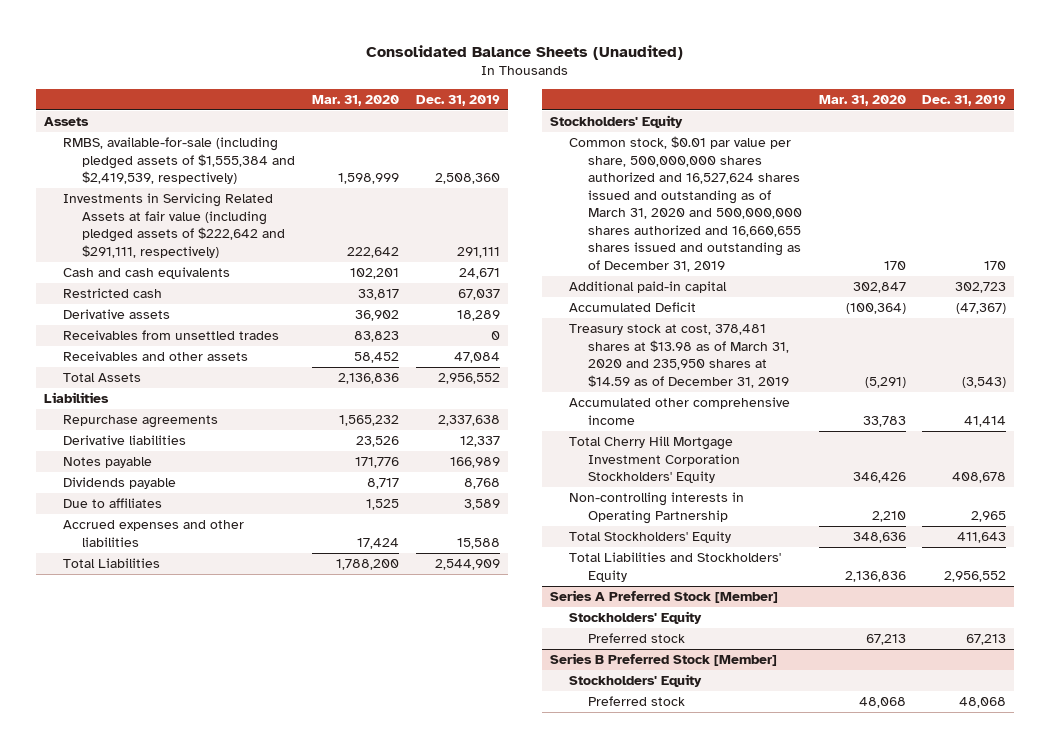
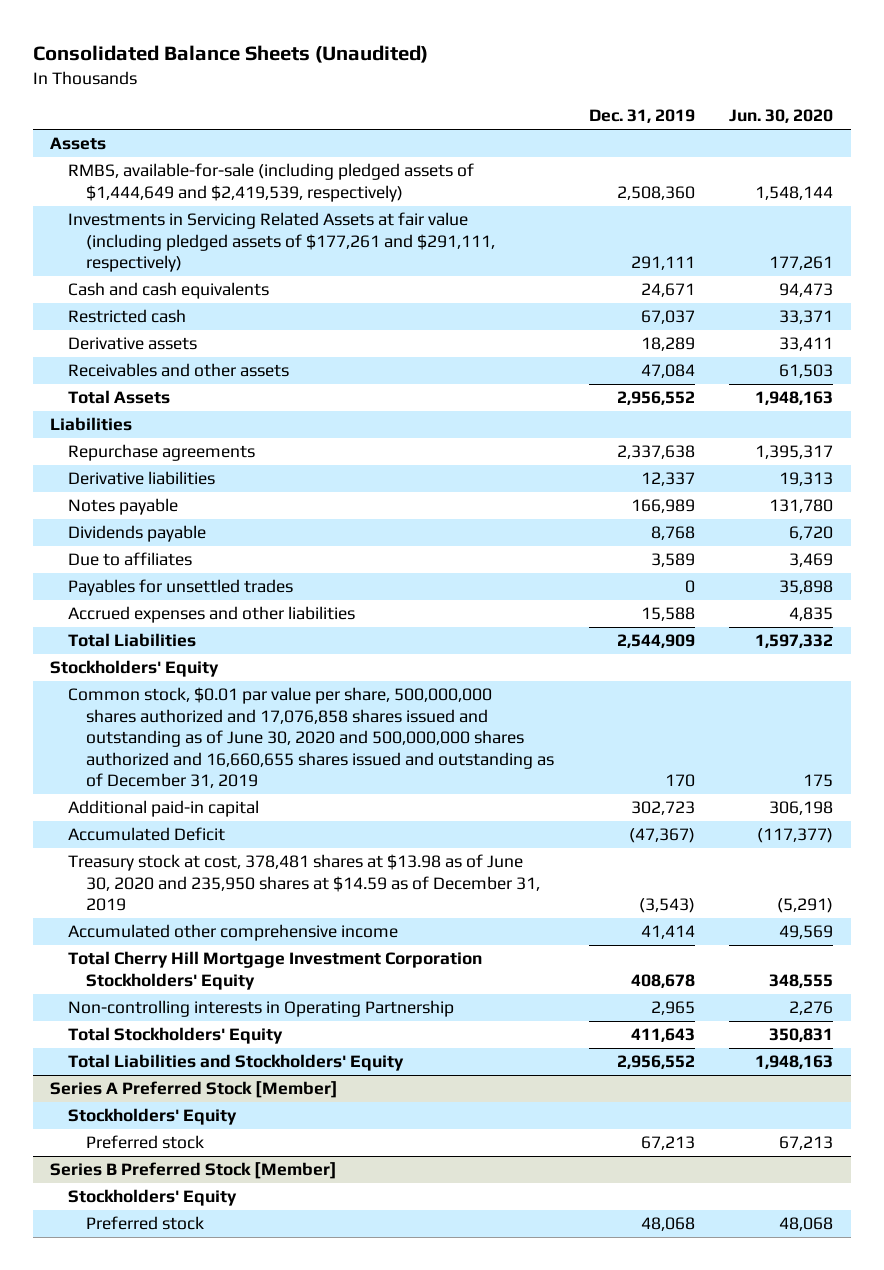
[312,95,400,107] Mar. 31, 2020 -> none
none -> [729,109,834,124] Jun. 30, 2020
[62,137,296,185] RMBS, available-for-sale (including pledged assets of $1,555,384 and $2,419,539, respectively) -> [68,163,475,202] RMBS, available-for-sale (including pledged assets of $1,444,649 and $2,419,539, respectively)
[62,193,286,258] Investments in Servicing Related Assets at fair value (including pledged assets of $222,642 and $291,111, respectively) -> [68,212,495,273] Investments in Servicing Related Assets at fair value (including pledged assets of $177,261 and $291,111, respectively)
[62,330,279,341] Receivables from unsettled trades -> none
none -> [68,579,294,597] Payables for unsettled trades
[569,136,803,272] Common stock, $0.01 par value per share, 500,000,000 shares authorized and 16,527,624 shares issued and outstanding as of March 31, 2020 and 500,000,000 shares authorized and 16,660,655 shares issued and outstanding as of December 31, 2019 -> [68,687,554,789] Common stock, $0.01 par value per share, 500,000,000 shares authorized and 17,076,858 shares issued and outstanding as of June 30, 2020 and 500,000,000 shares authorized and 16,660,655 shares issued and outstanding as of December 31, 2019
[569,324,790,388] Treasury stock at cost, 378,481 shares at $13.98 as of March 31, 2020 and 235,950 shares at $14.59 as of December 31, 2019 -> [68,854,540,912] Treasury stock at cost, 378,481 shares at $13.98 as of June 30, 2020 and 235,950 shares at $14.59 as of December 31, 2019

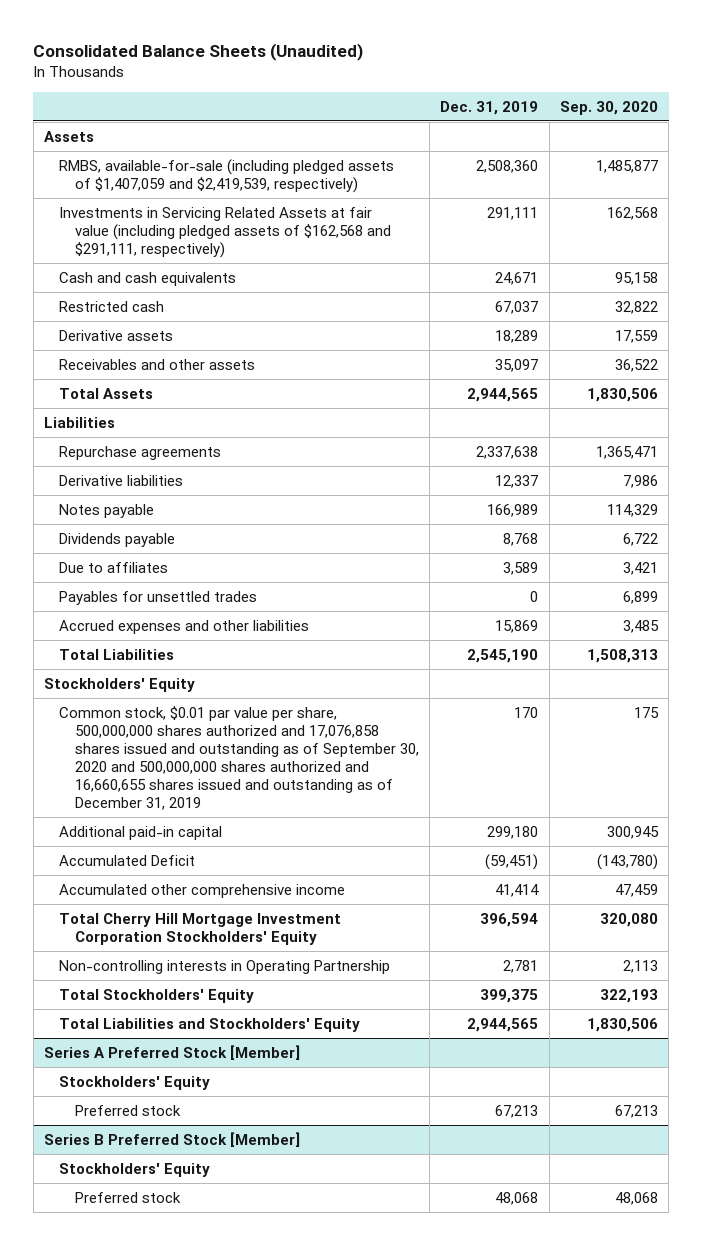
[729,109,834,124] Jun. 30, 2020 -> none
none -> [559,100,658,115] Sep. 30, 2020
[68,163,475,202] RMBS, available-for-sale (including pledged assets of $1,444,649 and $2,419,539, respectively) -> [59,158,395,193] RMBS, available-for-sale (including pledged assets of $1,407,059 and $2,419,539, respectively)
[68,212,495,273] Investments in Servicing Related Assets at fair value (including pledged assets of $177,261 and $291,111, respectively) -> [59,206,391,258] Investments in Servicing Related Assets at fair value (including pledged assets of $162,568 and $291,111, respectively)
[640,364,695,379] 47,084 -> [495,358,539,372] 35,097
[616,391,695,406] 2,956,552 -> [467,387,539,402] 2,944,565
[640,607,695,622] 15,588 -> [495,619,539,633] 15,869
[616,634,695,649] 2,544,909 -> [467,648,539,663] 2,545,190
[68,854,540,912] Treasury stock at cost, 378,481 shares at $13.98 as of June 30, 2020 and 235,950 shares at $14.59 as of December 31, 2019 -> none
[68,687,554,789] Common stock, $0.01 par value per share, 500,000,000 shares authorized and 17,076,858 shares issued and outstanding as of June 30, 2020 and 500,000,000 shares authorized and 16,660,655 shares issued and outstanding as of December 31, 2019 -> [59,705,419,810] Common stock, $0.01 par value per share, 500,000,000 shares authorized and 17,076,858 shares issued and outstanding as of September 30, 2020 and 500,000,000 shares authorized and 16,660,655 shares issued and outstanding as of December 31, 2019
[630,801,695,816] 302,723 -> [487,825,539,839] 299,180
[628,828,695,844] (47,367) -> [485,853,539,870] (59,451)
[630,973,695,988] 408,678 -> [480,912,539,927] 396,594
[650,1001,695,1016] 2,965 -> [503,959,539,973] 2,781
[630,1028,695,1043] 411,643 -> [480,988,539,1003] 399,375
[616,1055,695,1070] 2,956,552 -> [467,1017,539,1032] 2,944,565

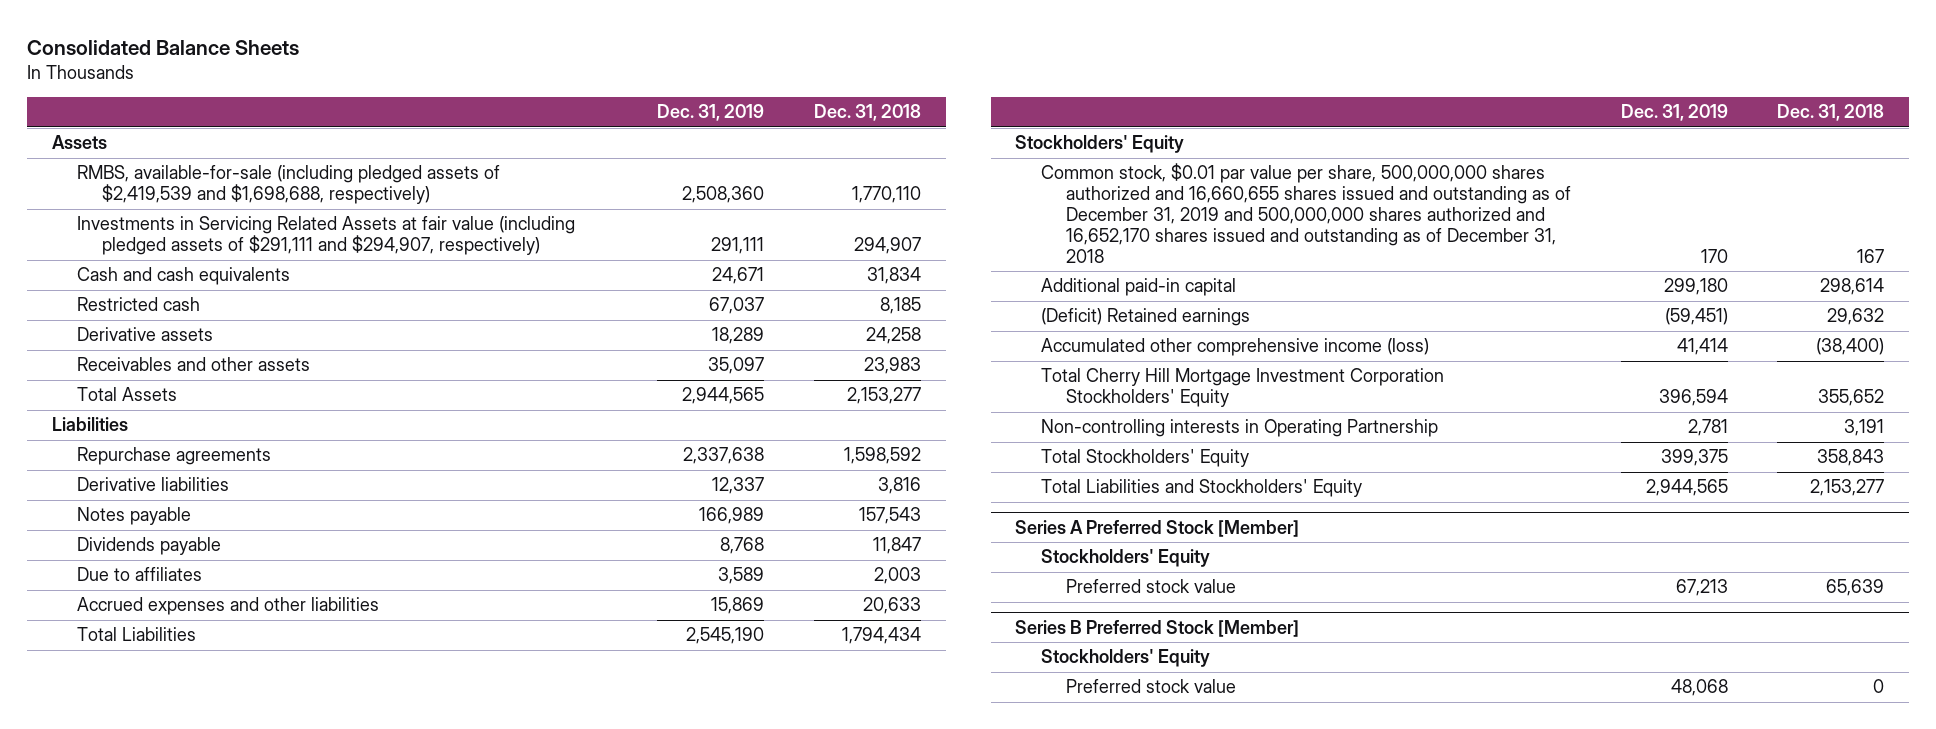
[33,42,364,61] Consolidated Balance Sheets (Unaudited) -> [26,39,299,55] Consolidated Balance Sheets
[559,100,658,115] Sep. 30, 2020 -> none
none -> [813,104,921,122] Dec. 31, 2018
[59,158,395,193] RMBS, available-for-sale (including pledged assets of $1,407,059 and $2,419,539, respectively) -> [77,165,501,205] RMBS, available-for-sale (including pledged assets of $2,419,539 and $1,698,688, respectively)
[59,206,391,258] Investments in Servicing Related Assets at fair value (including pledged assets of $162,568 and $291,111, respectively) -> [77,216,576,256] Investments in Servicing Related Assets at fair value (including pledged assets of $291,111 and $294,907, respectively)
[59,590,258,605] Payables for unsettled trades -> none
[59,705,419,810] Common stock, $0.01 par value per share, 500,000,000 shares authorized and 17,076,858 shares issued and outstanding as of September 30, 2020 and 500,000,000 shares authorized and 16,660,655 shares issued and outstanding as of December 31, 2019 -> [1040,163,1571,263] Common stock, $0.01 par value per share, 500,000,000 shares authorized and 16,660,655 shares issued and outstanding as of December 31, 2019 and 500,000,000 shares authorized and 16,652,170 shares issued and outstanding as of December 31, 2018
[59,854,196,866] Accumulated Deficit -> [1040,308,1250,327] (Deficit) Retained earnings
[59,883,346,898] Accumulated other comprehensive income -> [1040,338,1429,357] Accumulated other comprehensive income (loss)
[74,1104,181,1116] Preferred stock -> [1065,579,1236,594] Preferred stock value
[74,1191,181,1203] Preferred stock -> [1065,679,1236,694] Preferred stock value

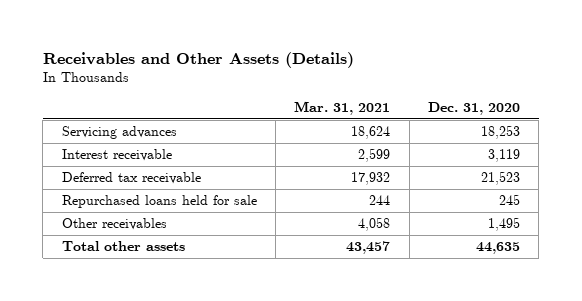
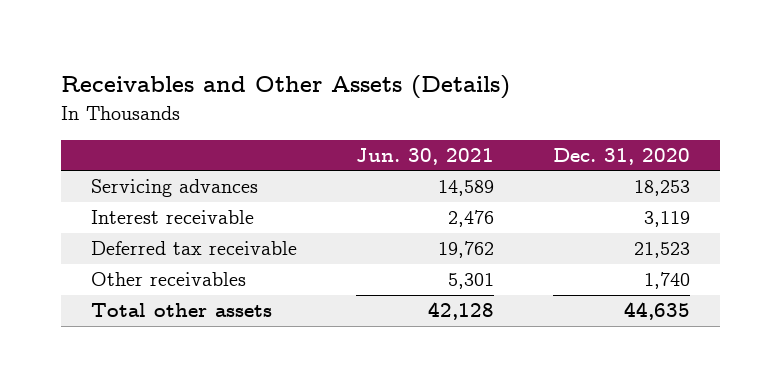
[294,100,391,115] Mar. 31, 2021 -> none
none -> [355,147,494,165] Jun. 30, 2021
[61,195,257,209] Repurchased loans held for sale -> none
[487,217,520,232] 1,495 -> [644,272,691,290] 1,740

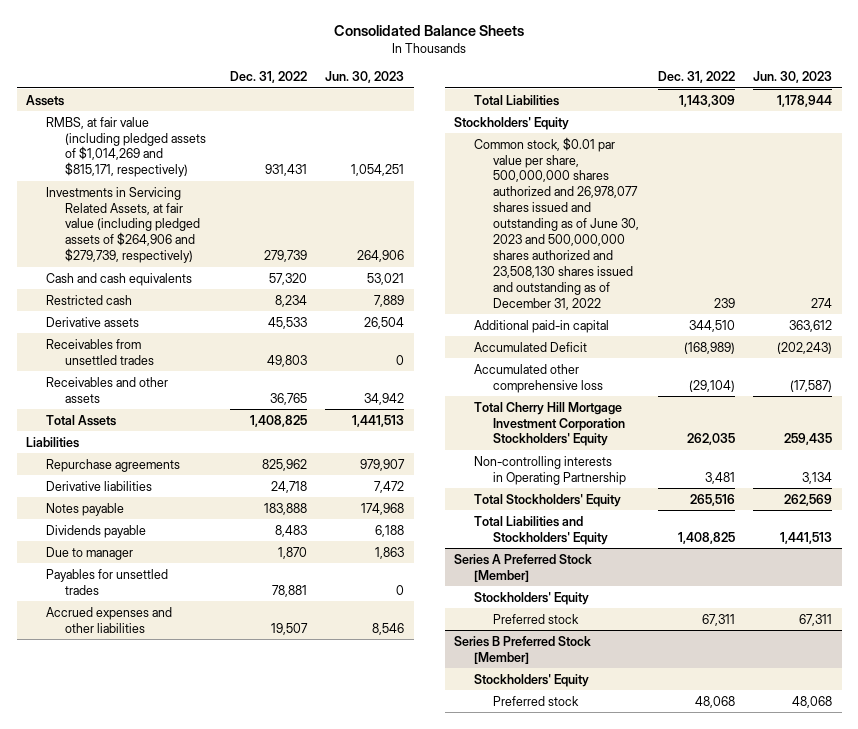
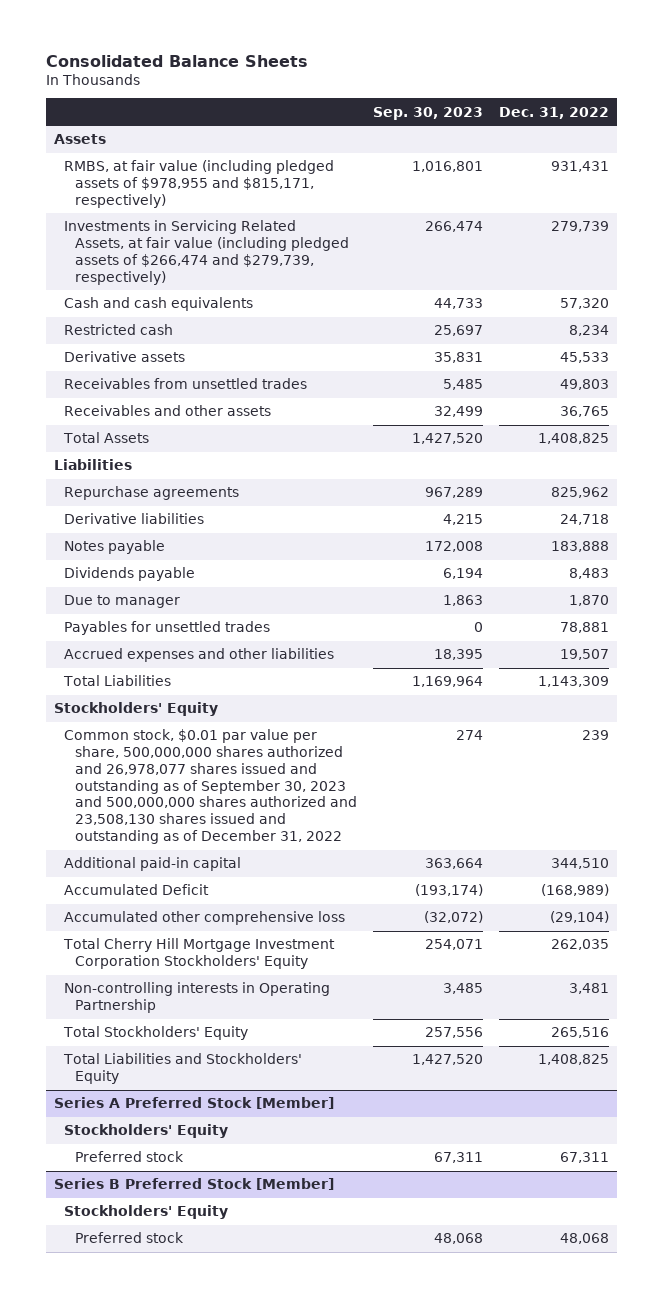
[325,71,405,84] Jun. 30, 2023 -> none
none -> [372,106,483,120] Sep. 30, 2023
[45,116,206,178] RMBS, at fair value (including pledged assets of $1,014,269 and $815,171, respectively) -> [64,160,335,208] RMBS, at fair value (including pledged assets of $978,955 and $815,171, respectively)
[45,186,200,264] Investments in Servicing Related Assets, at fair value (including pledged assets of $264,906 and $279,739, respectively) -> [64,220,349,285] Investments in Servicing Related Assets, at fair value (including pledged assets of $266,474 and $279,739, respectively)
[473,136,640,310] Common stock, $0.01 par value per share, 500,000,000 shares authorized and 26,978,077 shares issued and outstanding as of June 30, 2023 and 500,000,000 shares authorized and 23,508,130 shares issued and outstanding as of December 31, 2022 -> [64,729,357,845] Common stock, $0.01 par value per share, 500,000,000 shares authorized and 26,978,077 shares issued and outstanding as of September 30, 2023 and 500,000,000 shares authorized and 23,508,130 shares issued and outstanding as of December 31, 2022

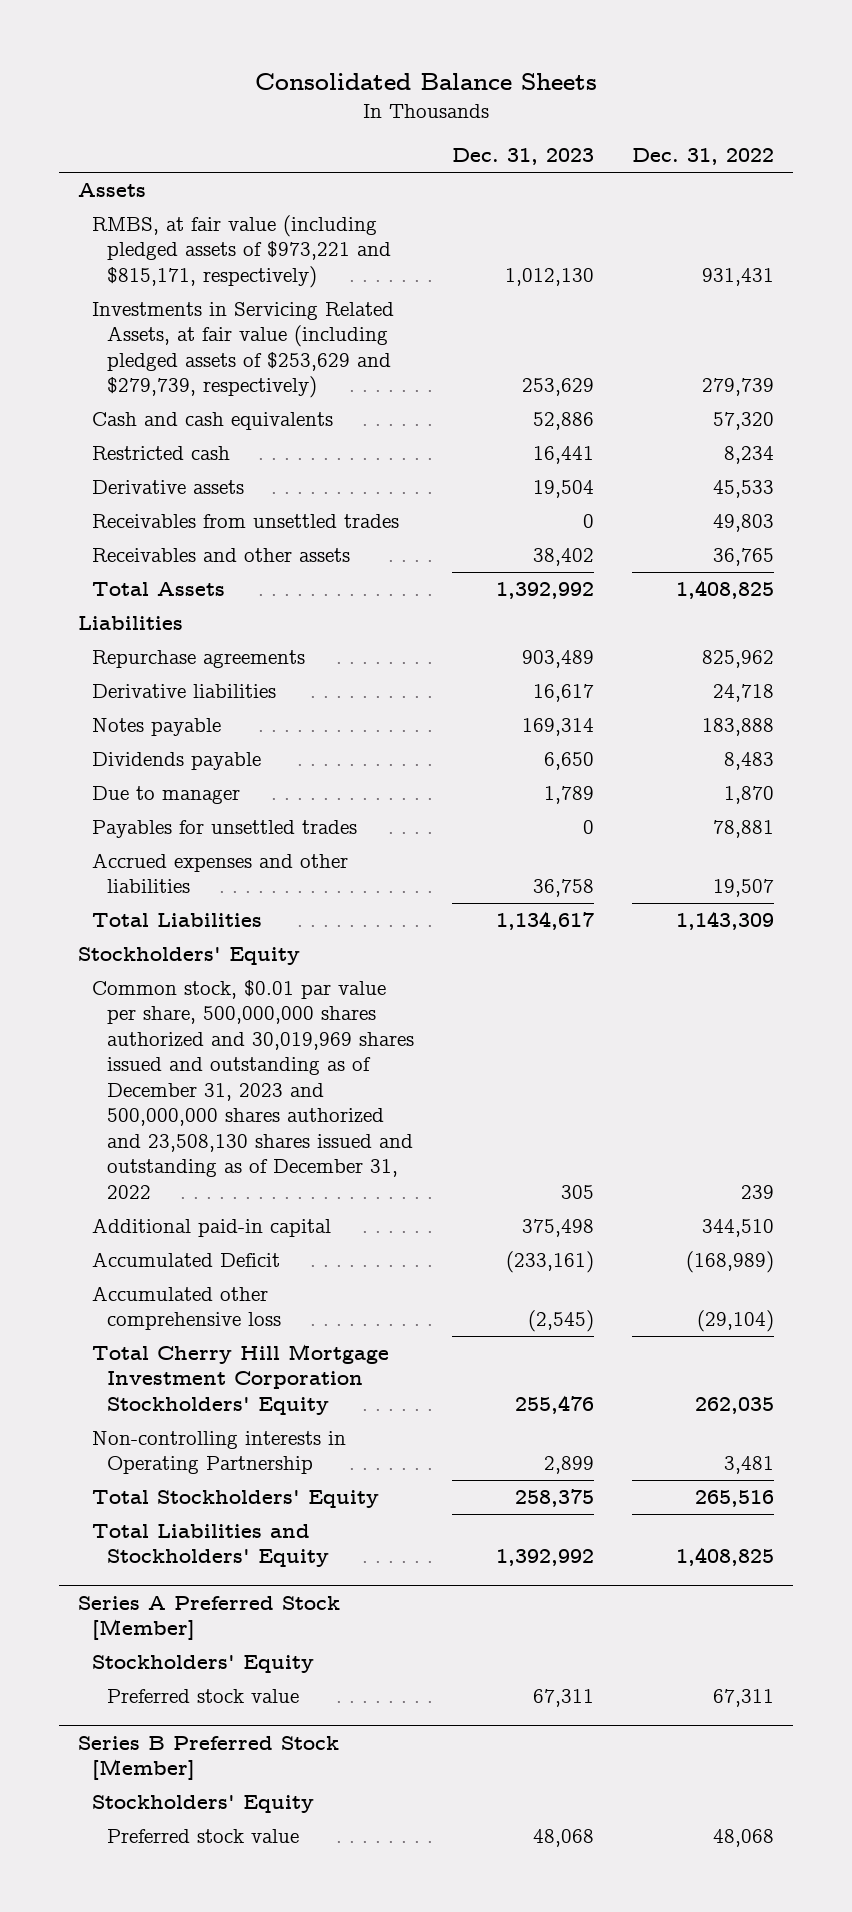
[372,106,483,120] Sep. 30, 2023 -> none
none -> [452,148,595,166] Dec. 31, 2023
[64,160,335,208] RMBS, at fair value (including pledged assets of $978,955 and $815,171, respectively) -> [92,215,391,288] RMBS, at fair value (including pledged assets of $973,221 and $815,171, respectively)
[64,220,349,285] Investments in Servicing Related Assets, at fair value (including pledged assets of $266,474 and $279,739, respectively) -> [92,302,395,399] Investments in Servicing Related Assets, at fair value (including pledged assets of $253,629 and $279,739, respectively)
[64,729,357,845] Common stock, $0.01 par value per share, 500,000,000 shares authorized and 26,978,077 shares issued and outstanding as of September 30, 2023 and 500,000,000 shares authorized and 23,508,130 shares issued and outstanding as of December 31, 2022 -> [92,980,414,1199] Common stock, $0.01 par value per share, 500,000,000 shares authorized and 30,019,969 shares issued and outstanding as of December 31, 2023 and 500,000,000 shares authorized and 23,508,130 shares issued and outstanding as of December 31, 2022
[74,1151,184,1163] Preferred stock -> [106,1689,299,1704] Preferred stock value
[74,1232,184,1244] Preferred stock -> [106,1829,299,1844] Preferred stock value

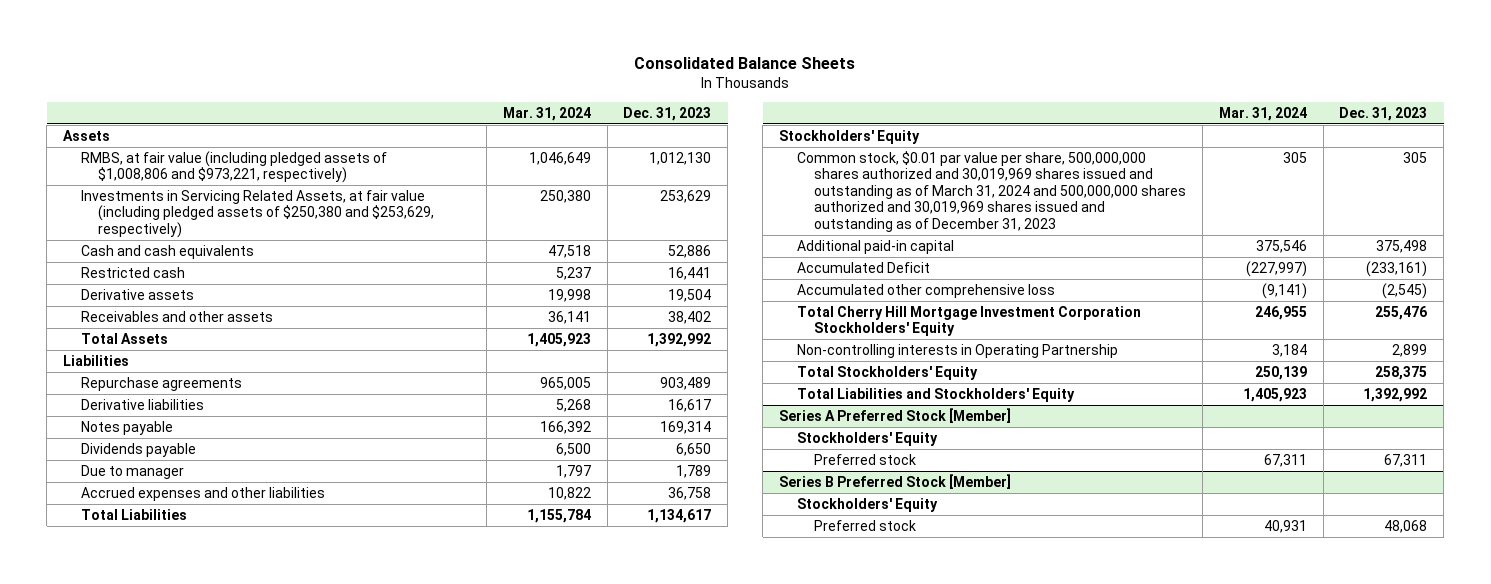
[632,148,775,166] Dec. 31, 2022 -> none
none -> [502,107,591,122] Mar. 31, 2024
[92,215,391,288] RMBS, at fair value (including pledged assets of $973,221 and $815,171, respectively) -> [80,150,387,184] RMBS, at fair value (including pledged assets of $1,008,806 and $973,221, respectively)
[92,302,395,399] Investments in Servicing Related Assets, at fair value (including pledged assets of $253,629 and $279,739, respectively) -> [80,189,435,238] Investments in Servicing Related Assets, at fair value (including pledged assets of $250,380 and $253,629, respectively)
[92,514,400,529] Receivables from unsettled trades -> none
[92,820,358,839] Payables for unsettled trades -> none
[92,980,414,1199] Common stock, $0.01 par value per share, 500,000,000 shares authorized and 30,019,969 shares issued and outstanding as of December 31, 2023 and 500,000,000 shares authorized and 23,508,130 shares issued and outstanding as of December 31, 2022 -> [796,150,1187,232] Common stock, $0.01 par value per share, 500,000,000 shares authorized and 30,019,969 shares issued and outstanding as of March 31, 2024 and 500,000,000 shares authorized and 30,019,969 shares issued and outstanding as of December 31, 2023
[106,1689,299,1704] Preferred stock value -> [814,453,917,465] Preferred stock
[106,1829,299,1844] Preferred stock value -> [814,519,917,531] Preferred stock

